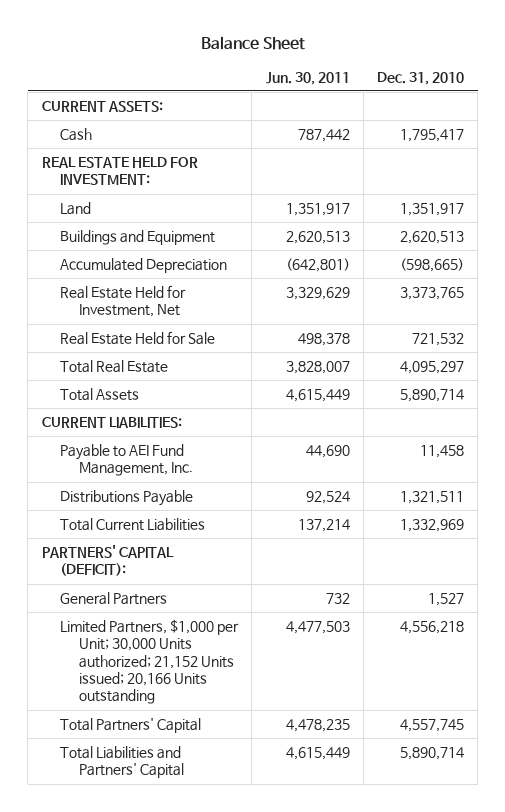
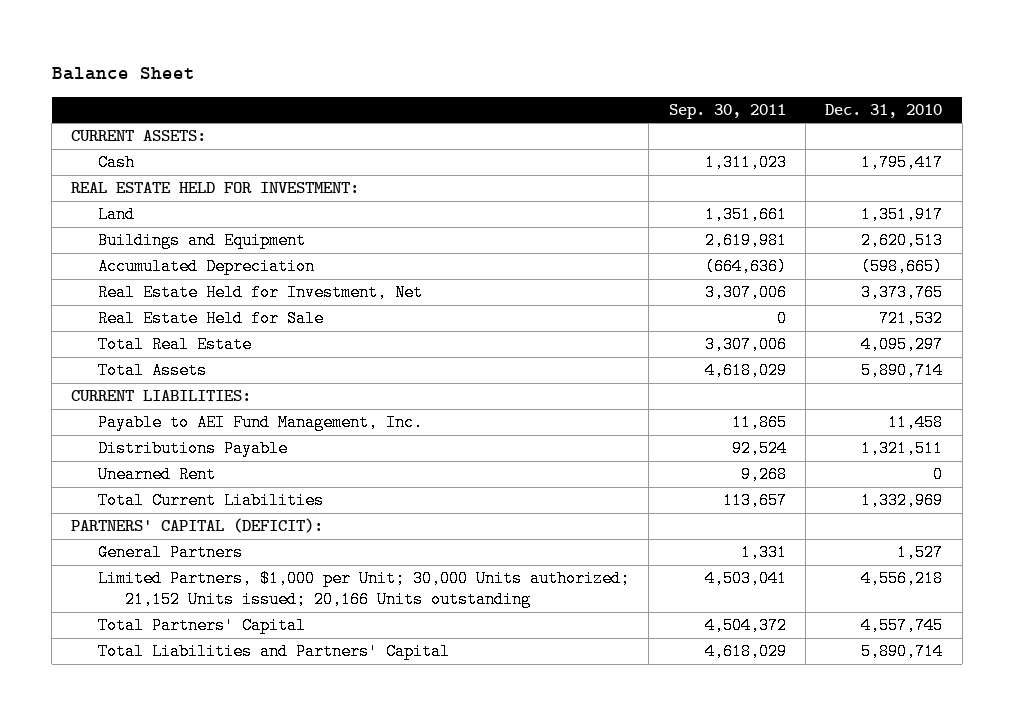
[265,71,350,85] Jun. 30, 2011 -> none
none -> [668,103,786,119] Sep. 30, 2011
none -> [98,466,217,484] Unearned Rent

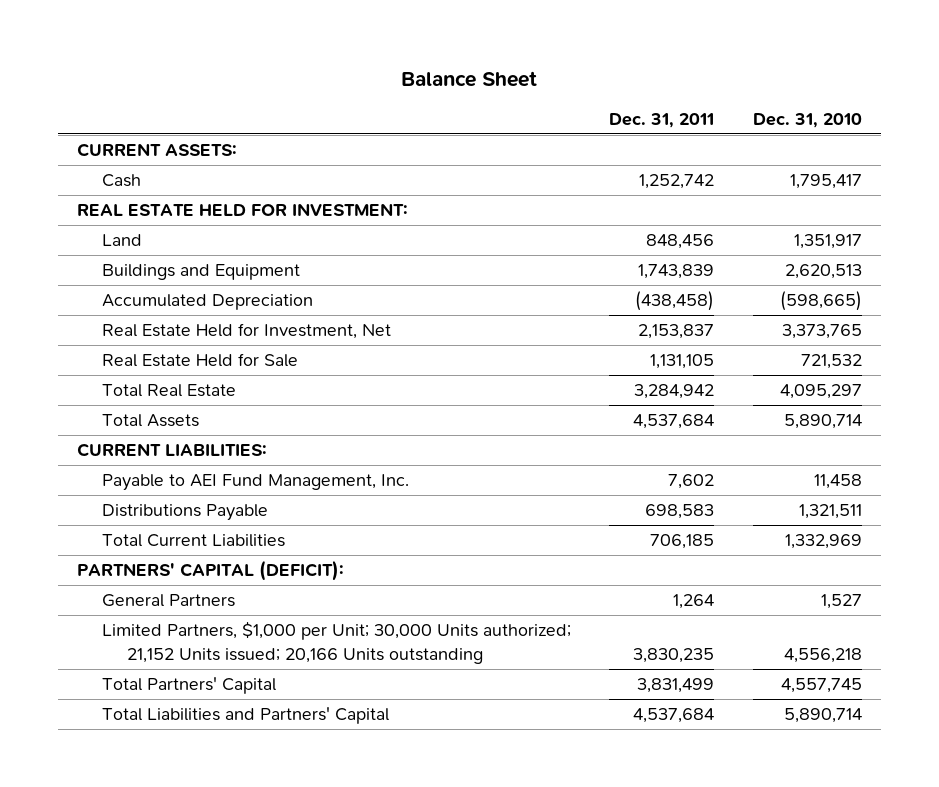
[668,103,786,119] Sep. 30, 2011 -> none
none -> [609,112,715,128] Dec. 31, 2011
[98,466,217,484] Unearned Rent -> none

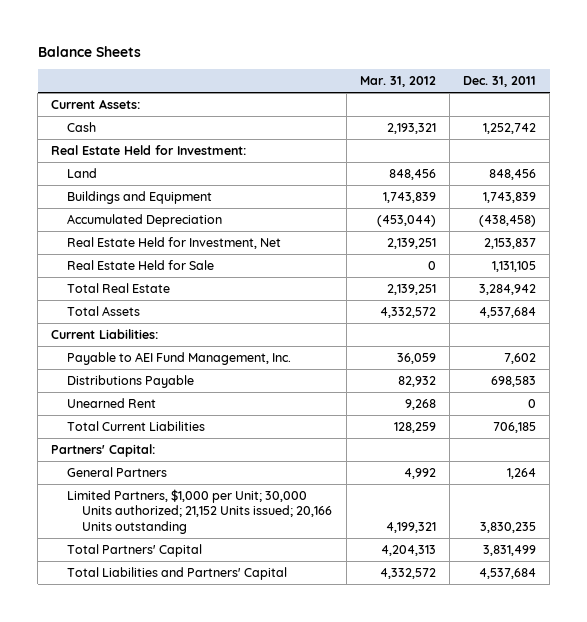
[401,70,538,87] Balance Sheet -> [37,45,141,57] Balance Sheets
[752,112,862,128] Dec. 31, 2010 -> none
none -> [359,75,436,87] Mar. 31, 2012
[76,143,237,158] CURRENT ASSETS: -> [51,98,141,109] Current Assets:
[76,203,408,217] REAL ESTATE HELD FOR INVESTMENT: -> [51,144,247,155] Real Estate Held for Investment:
[76,443,267,458] CURRENT LIABILITIES: -> [51,328,159,339] Current Liabilities:
none -> [66,397,156,408] Unearned Rent
[76,560,344,582] PARTNERS' CAPITAL (DEFICIT): -> [51,443,156,457] Partners' Capital:

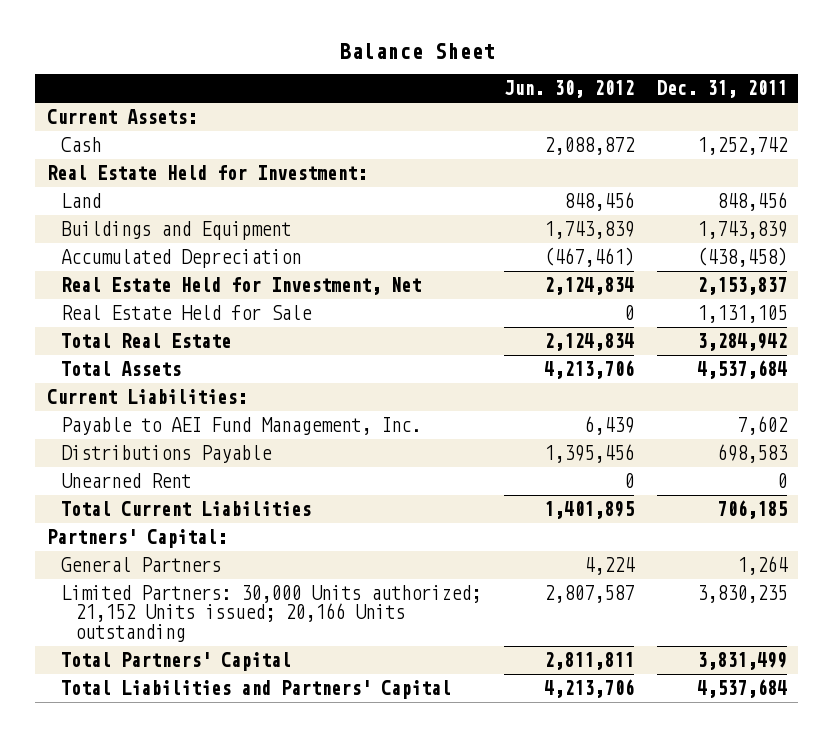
[37,45,141,57] Balance Sheets -> [338,42,495,59] Balance Sheet
[359,75,436,87] Mar. 31, 2012 -> none
none -> [503,80,634,99] Jun. 30, 2012
[66,488,333,535] Limited Partners, $1,000 per Unit; 30,000 Units authorized; 21,152 Units issued; 20,166 Units outstanding -> [60,584,481,643] Limited Partners: 30,000 Units authorized; 21,152 Units issued; 20,166 Units outstanding

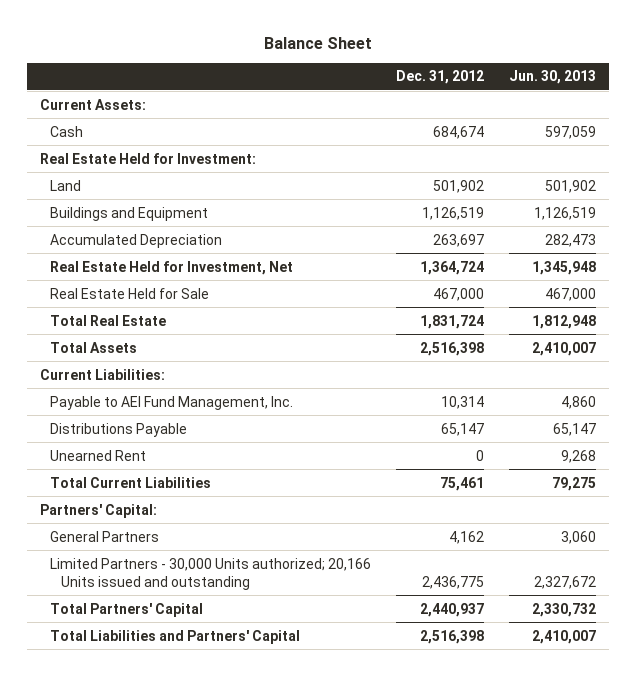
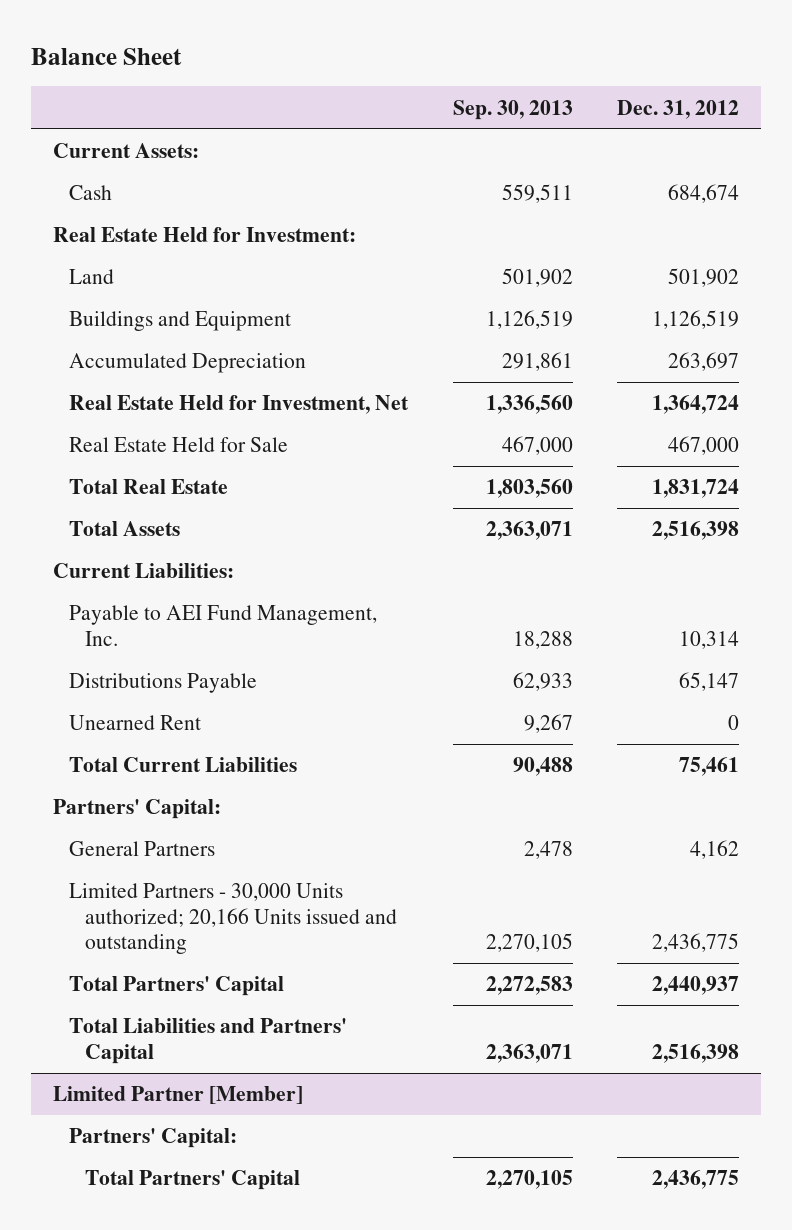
[509,70,597,85] Jun. 30, 2013 -> none
none -> [452,99,573,120] Sep. 30, 2013
none -> [53,1086,304,1105] Limited Partner [Member]
none -> [68,1128,237,1149] Partners' Capital:
none -> [84,1170,300,1191] Total Partners' Capital

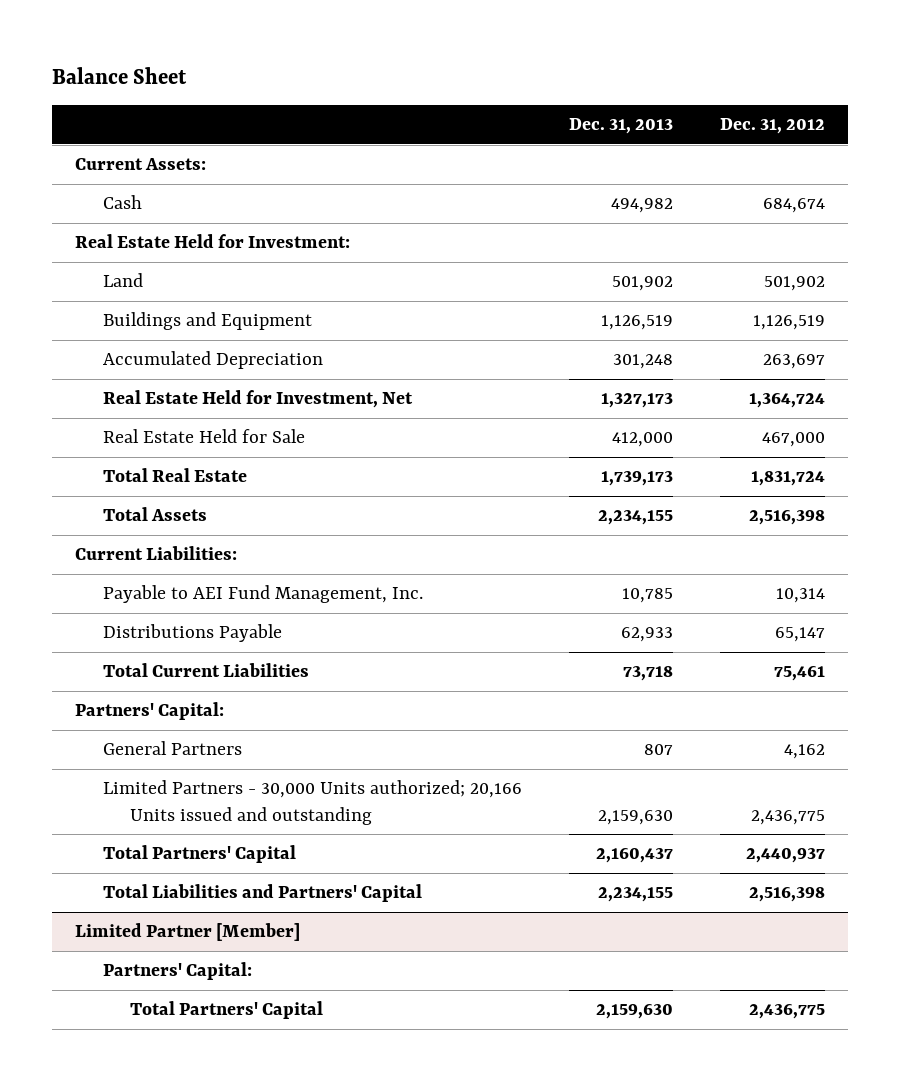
[452,99,573,120] Sep. 30, 2013 -> none
none -> [568,118,673,135] Dec. 31, 2013
[68,715,201,731] Unearned Rent -> none

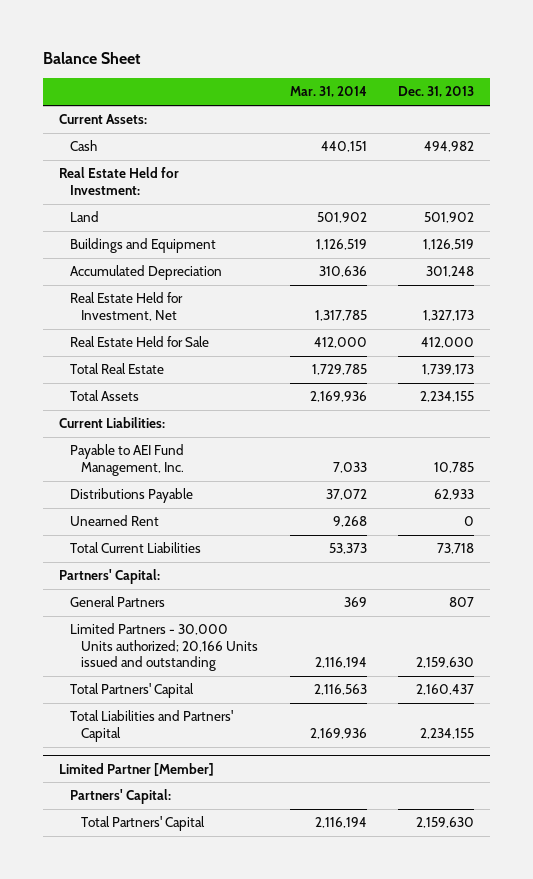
[719,118,825,135] Dec. 31, 2012 -> none
none -> [289,86,367,98] Mar. 31, 2014
none -> [69,515,159,527] Unearned Rent

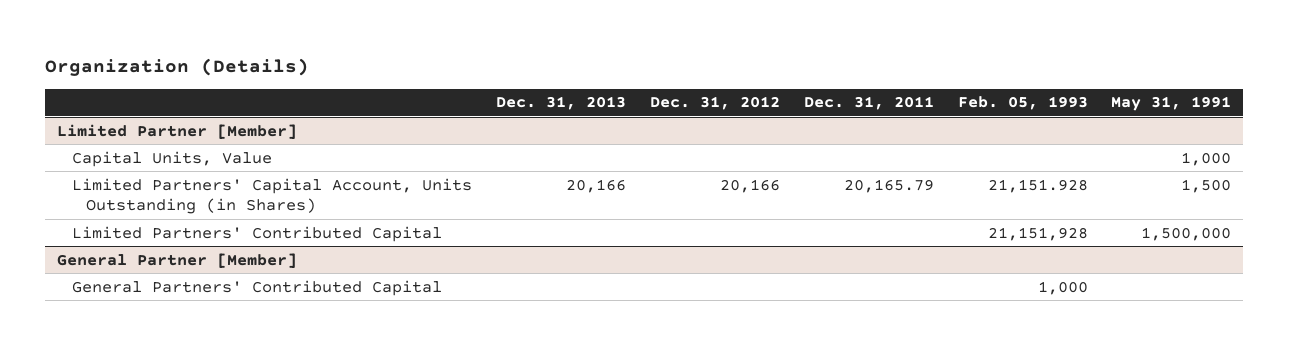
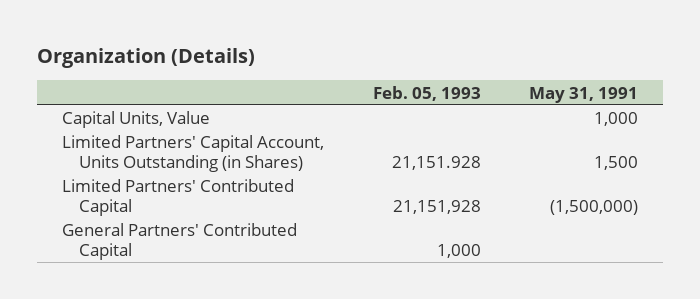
[495,96,626,111] Dec. 31, 2013 -> none
[649,96,780,111] Dec. 31, 2012 -> none
[803,96,934,111] Dec. 31, 2011 -> none
[57,123,298,139] Limited Partner [Member] -> none
[57,252,298,268] General Partner [Member] -> none
[1141,226,1232,241] 1,500,000 -> [550,199,639,215] (1,500,000)

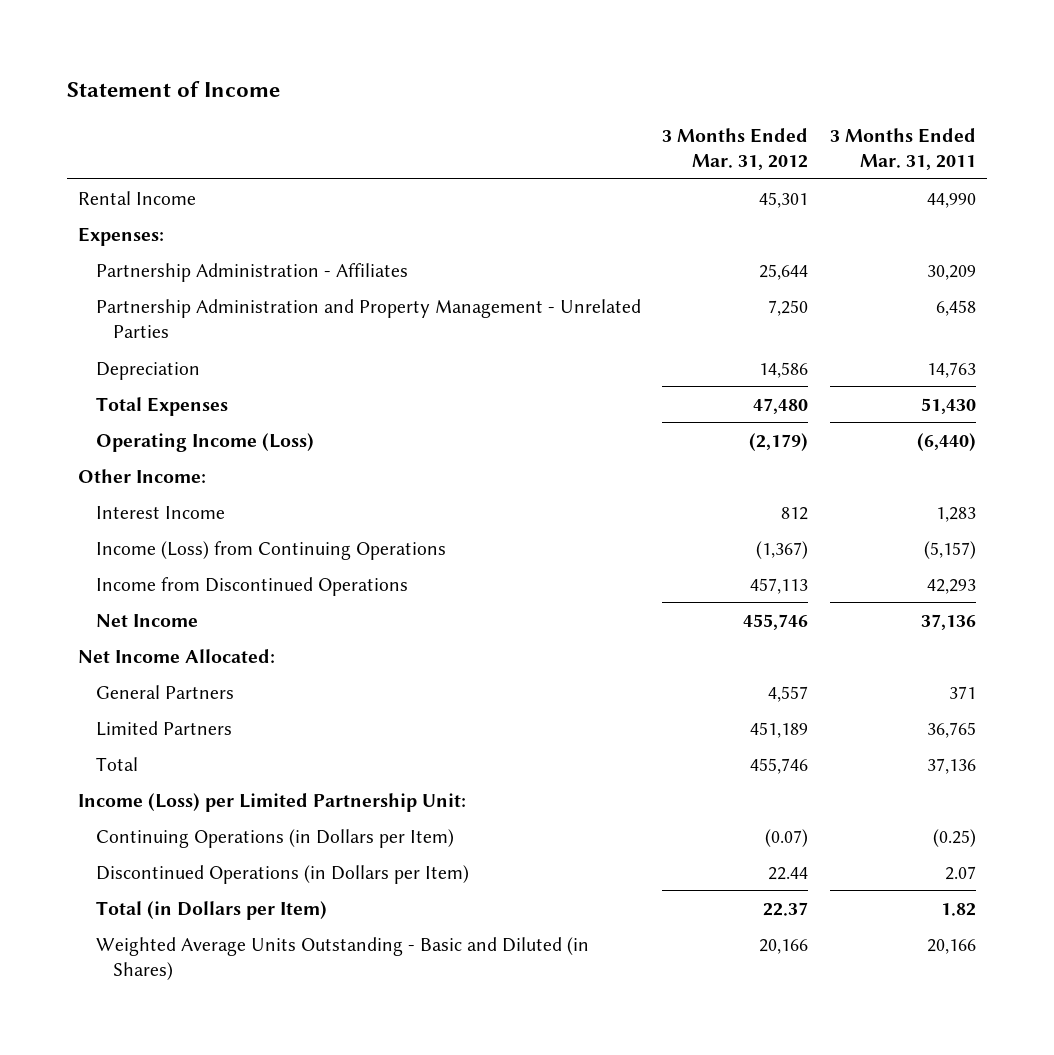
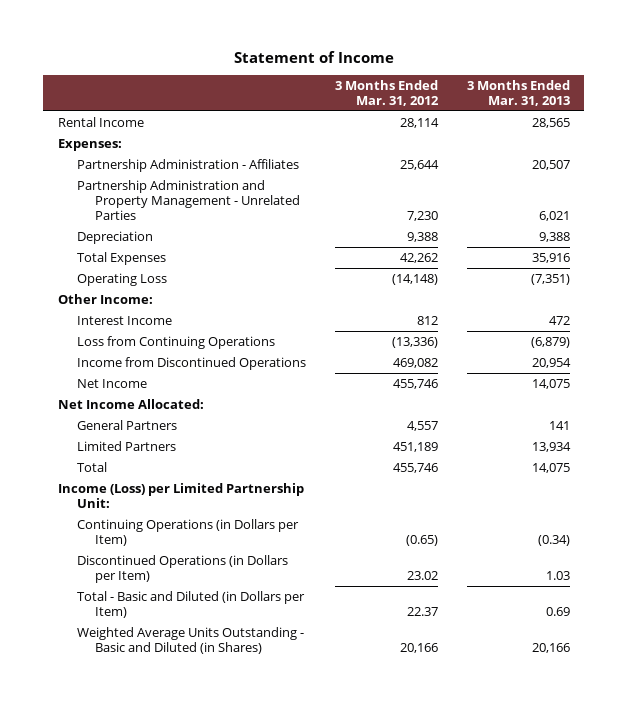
[829,127,976,171] 3 Months Ended Mar. 31, 2011 -> none
none -> [466,79,570,106] 3 Months Ended Mar. 31, 2013
[759,191,809,208] 45,301 -> [399,117,439,128] 28,114
[768,299,809,316] 7,250 -> [406,211,438,222] 7,230
[759,361,809,378] 14,586 -> [406,231,438,242] 9,388
[753,397,809,414] 47,480 -> [399,252,438,263] 42,262
[95,432,314,452] Operating Income (Loss) -> [76,272,167,286] Operating Loss
[749,432,809,451] (2,179) -> [391,273,438,285] (14,148)
[95,540,446,560] Income (Loss) from Continuing Operations -> [76,335,275,349] Loss from Continuing Operations
[756,540,809,559] (1,367) -> [391,336,438,348] (13,336)
[750,577,809,594] 457,113 -> [392,357,438,368] 469,082
[765,828,809,847] (0.07) -> [405,534,438,546] (0.65)
[768,866,809,880] 22.44 -> [406,570,438,580] 23.02
[95,900,327,920] Total (in Dollars per Item) -> [76,590,305,618] Total - Basic and Diluted (in Dollars per Item)

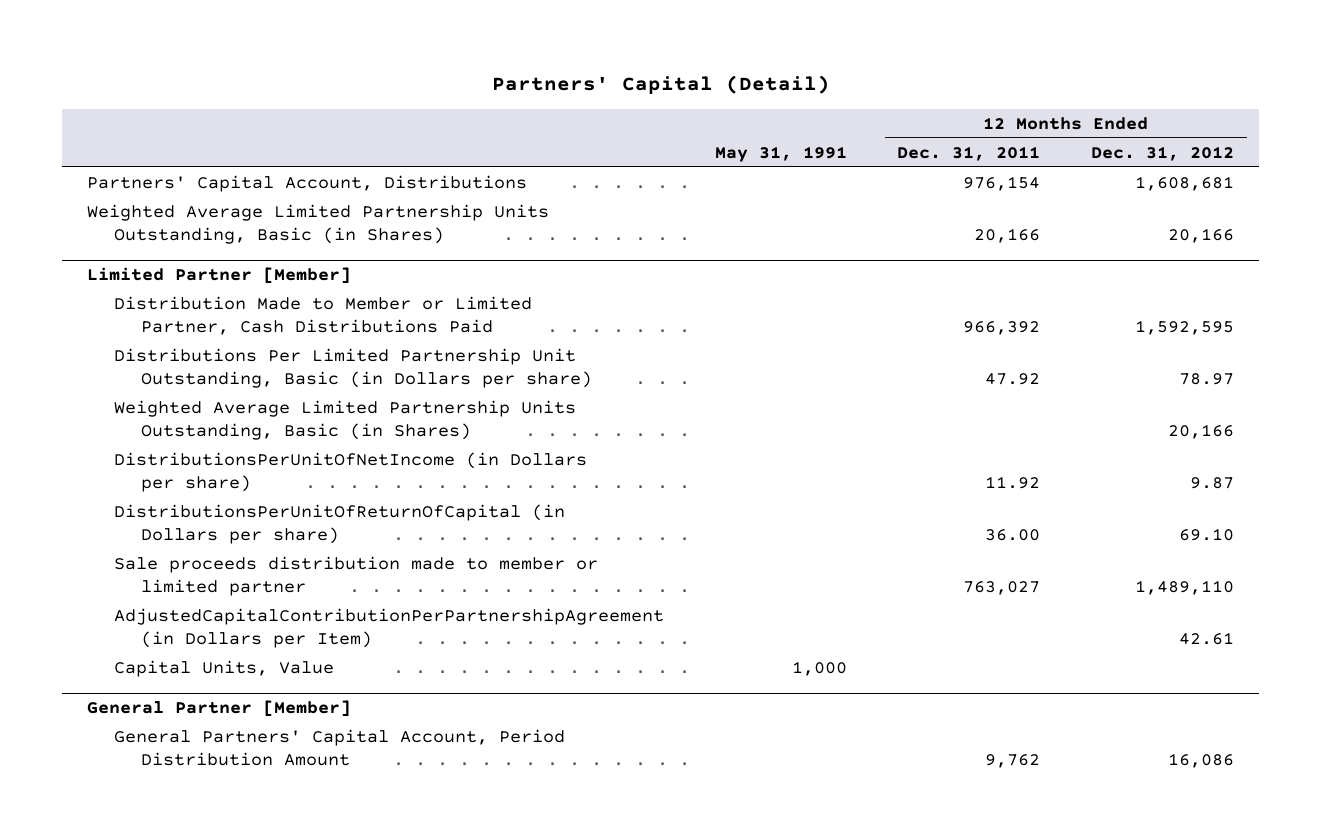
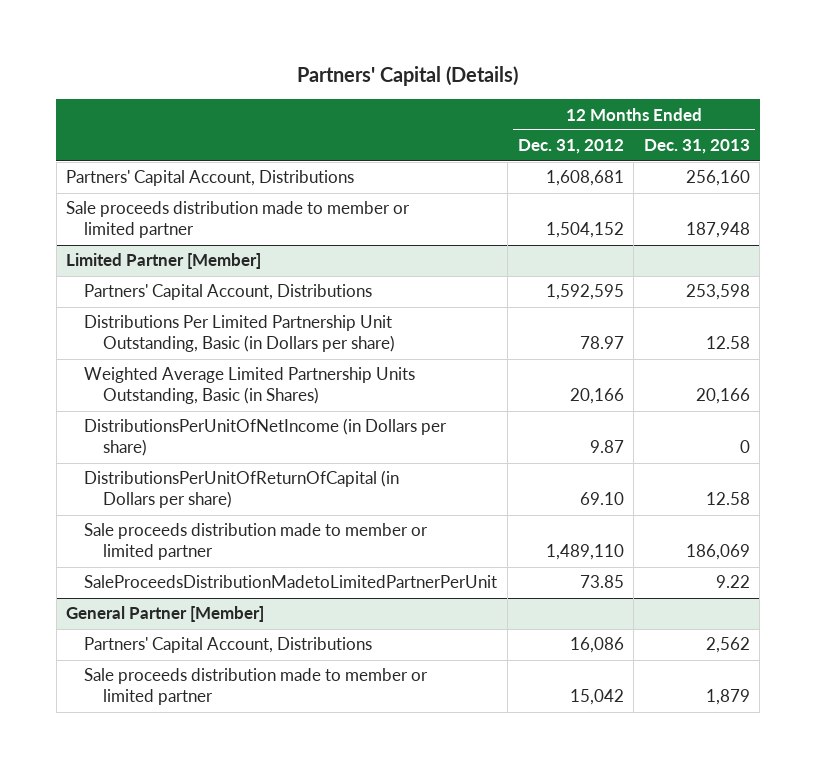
[491,75,830,95] Partners' Capital (Detail) -> [297,66,519,87] Partners' Capital (Details)
[714,145,847,162] May 31, 1991 -> none
[897,145,1041,161] Dec. 31, 2011 -> none
none -> [643,139,750,155] Dec. 31, 2013
[87,203,550,245] Weighted Average Limited Partnership Units Outstanding, Basic (in Shares) -> none
none -> [66,201,411,239] Sale proceeds distribution made to member or limited partner
[114,295,533,336] Distribution Made to Member or Limited Partner, Cash Distributions Paid -> [84,284,373,301] Partners' Capital Account, Distributions
[114,607,665,649] AdjustedCapitalContributionPerPartnershipAgreement (in Dollars per Item) -> none
[114,659,335,677] Capital Units, Value -> none
none -> [84,575,498,589] SaleProceedsDistributionMadetoLimitedPartnerPerUnit
[114,728,566,767] General Partners' Capital Account, Period Distribution Amount -> [84,637,373,654] Partners' Capital Account, Distributions
none -> [84,668,429,706] Sale proceeds distribution made to member or limited partner

